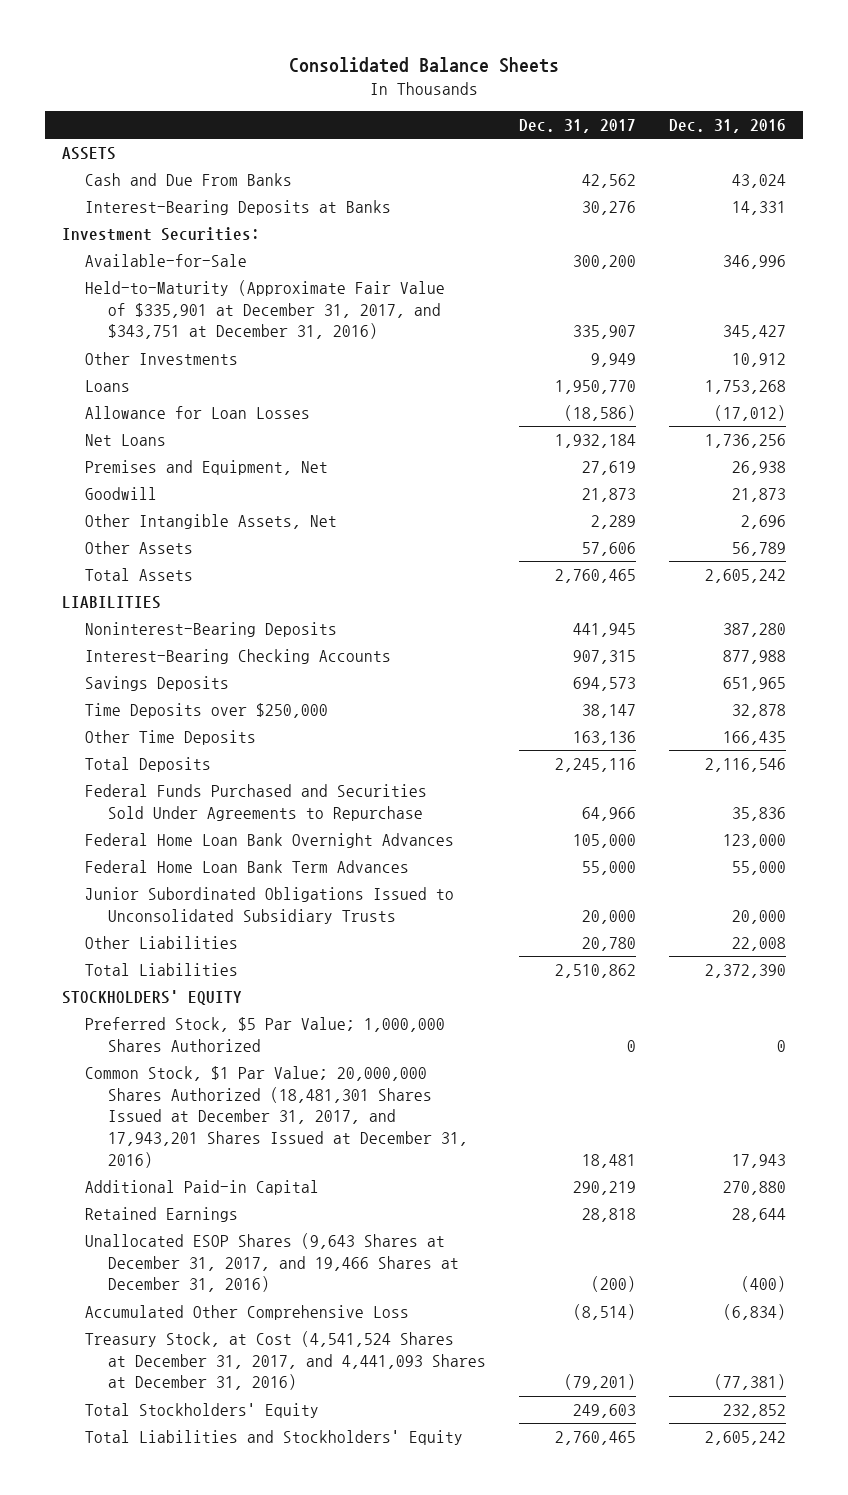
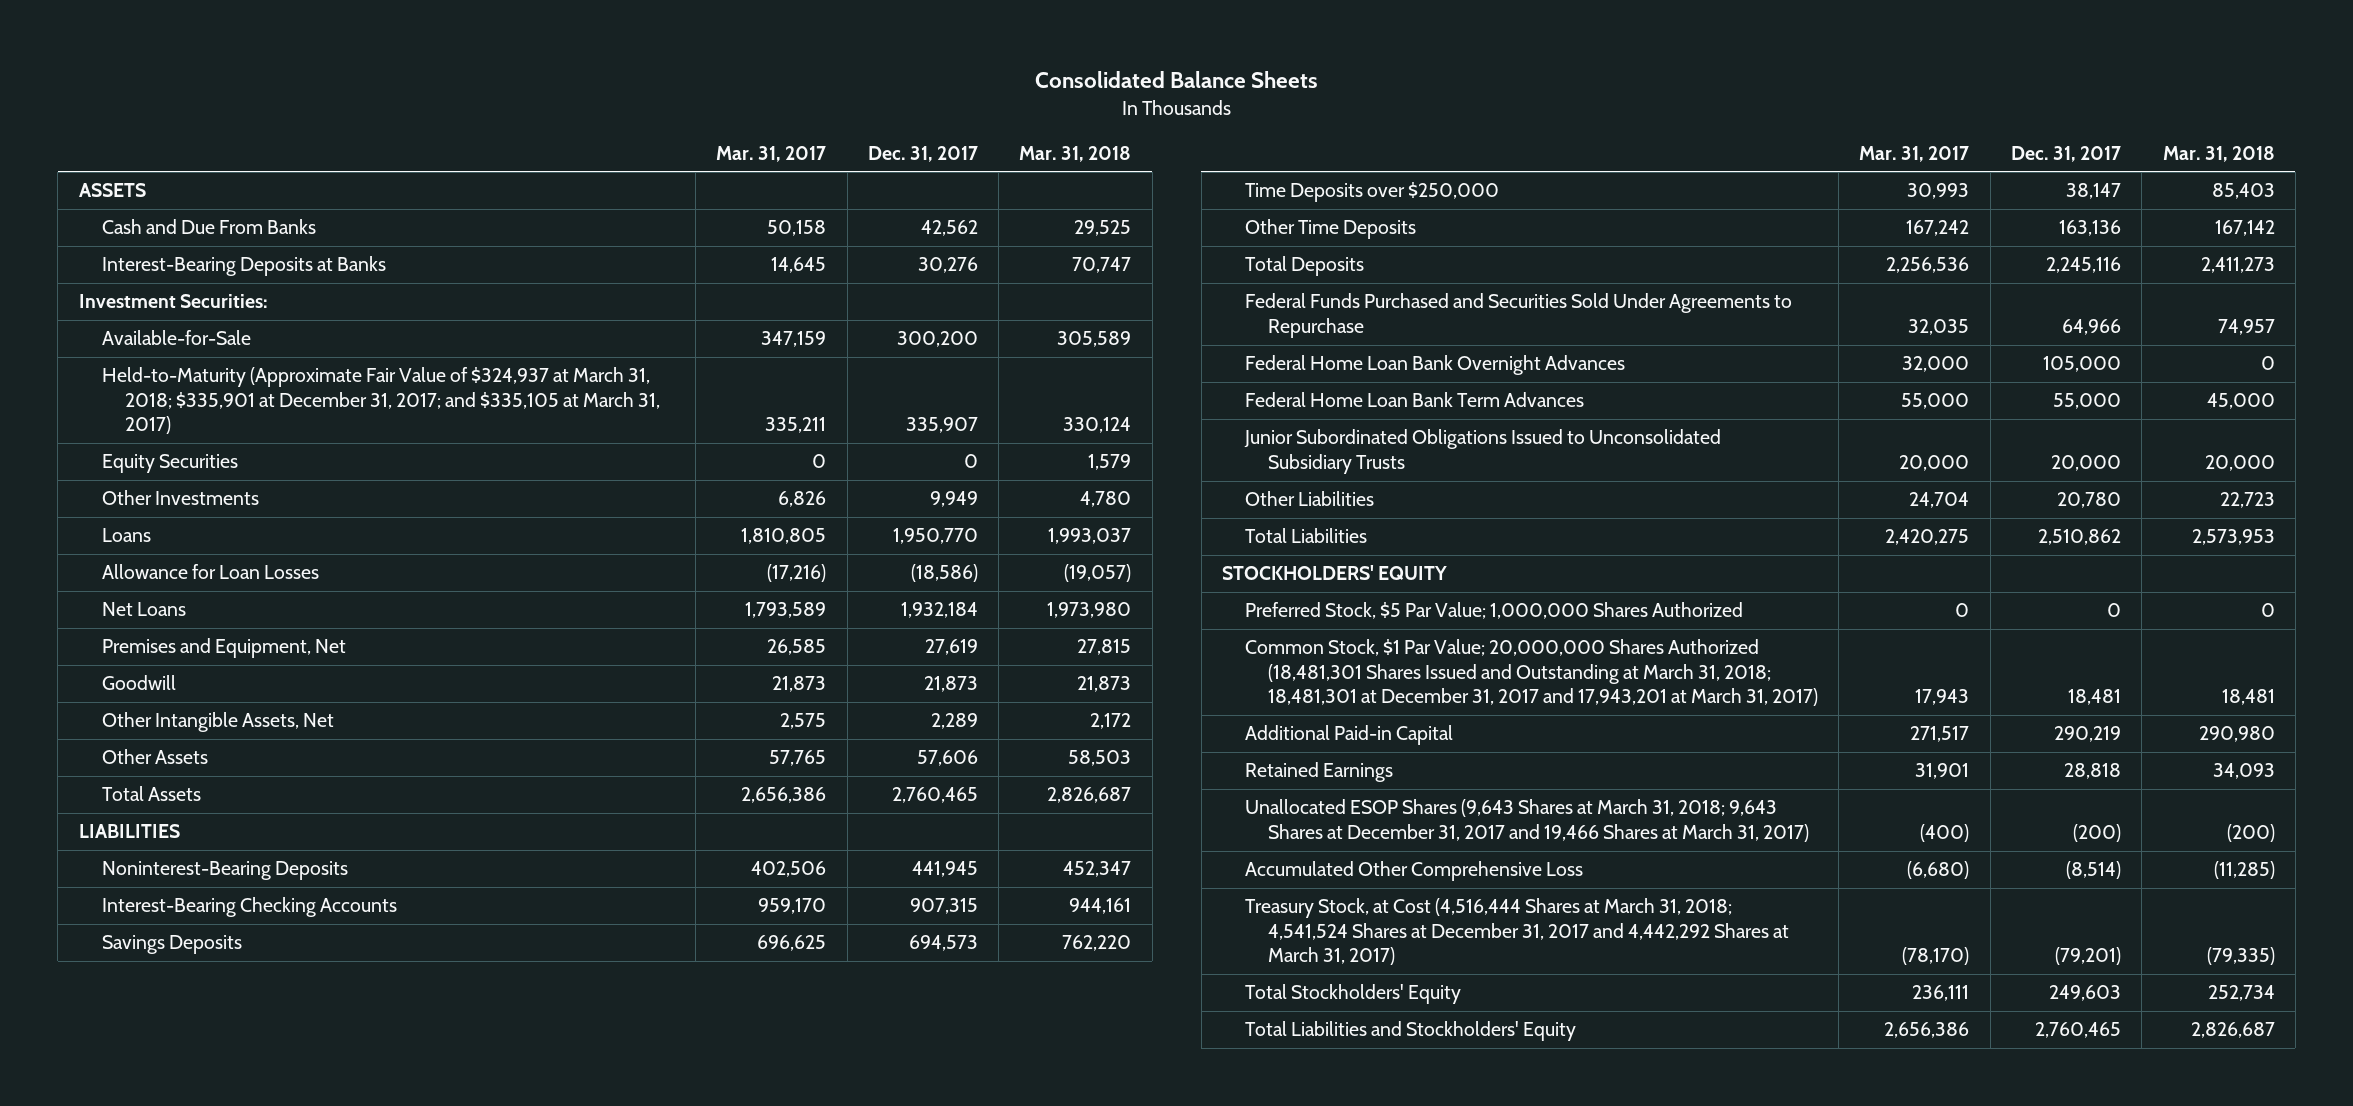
[669,118,787,133] Dec. 31, 2016 -> none
none -> [716,145,827,162] Mar. 31, 2017
none -> [1019,145,1132,162] Mar. 31, 2018
[84,280,445,340] Held-to-Maturity (Approximate Fair Value of $335,901 at December 31, 2017, and $343,751 at December 31, 2016) -> [101,367,660,434] Held-to-Maturity (Approximate Fair Value of $324,937 at March 31, 2018; $335,901 at December 31, 2017; and $335,105 at March 31, 2017)
none -> [101,454,238,474] Equity Securities
[84,1066,469,1168] Common Stock, $1 Par Value; 20,000,000 Shares Authorized (18,481,301 Shares Issued at December 31, 2017, and 17,943,201 Shares Issued at December 31, 2016) -> [1244,639,1818,706] Common Stock, $1 Par Value; 20,000,000 Shares Authorized (18,481,301 Shares Issued and Outstanding at March 31, 2018; 18,481,301 at December 31, 2017 and 17,943,201 at March 31, 2017)
[84,1233,460,1293] Unallocated ESOP Shares (9,643 Shares at December 31, 2017, and 19,466 Shares at December 31, 2016) -> [1244,799,1809,842] Unallocated ESOP Shares (9,643 Shares at March 31, 2018; 9,643 Shares at December 31, 2017 and 19,466 Shares at March 31, 2017)
[84,1331,487,1391] Treasury Stock, at Cost (4,541,524 Shares at December 31, 2017, and 4,441,093 Shares at December 31, 2016) -> [1244,898,1789,965] Treasury Stock, at Cost (4,516,444 Shares at March 31, 2018; 4,541,524 Shares at December 31, 2017 and 4,442,292 Shares at March 31, 2017)

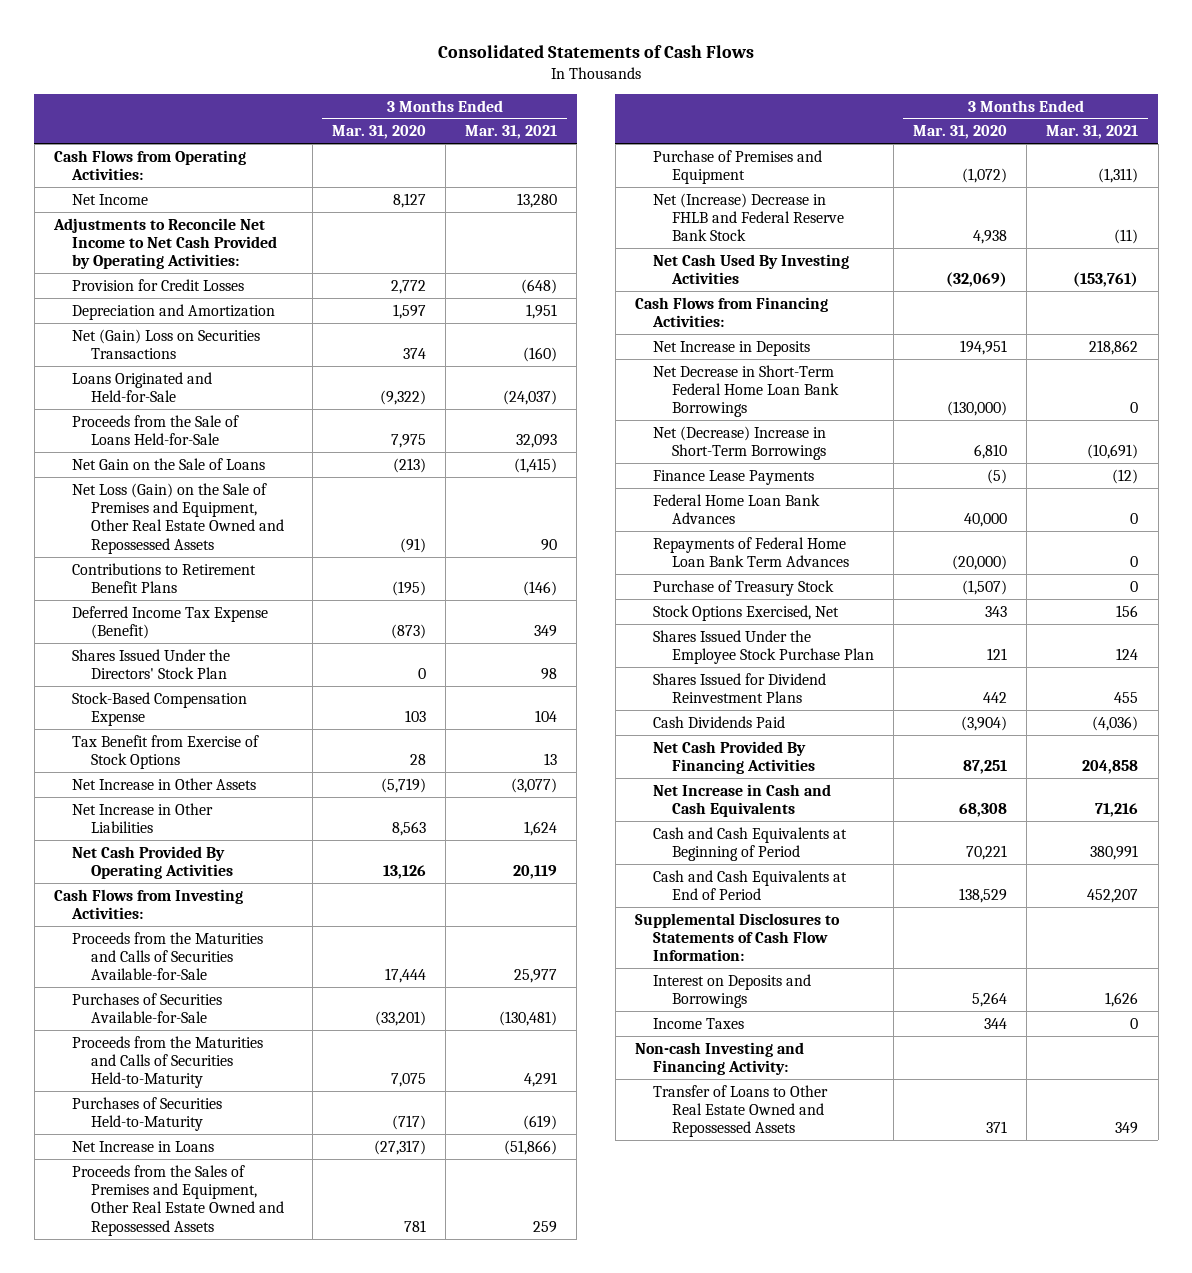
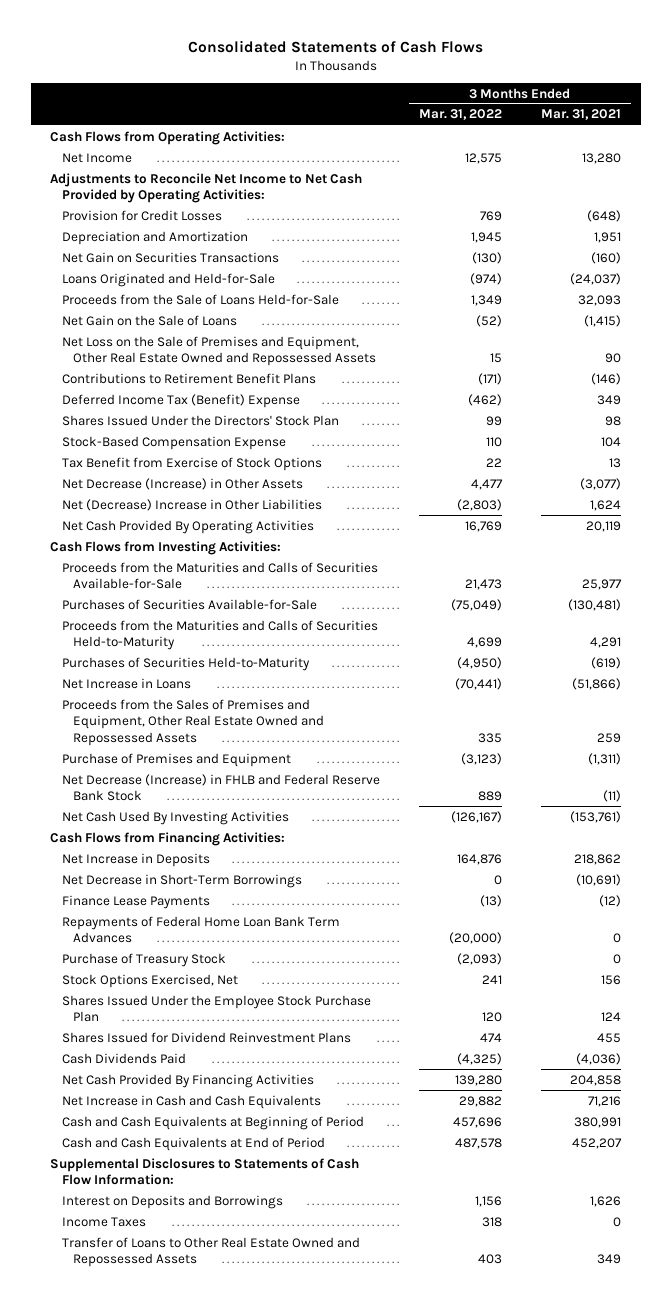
[331,125,426,140] Mar. 31, 2020 -> none
none -> [419,109,503,121] Mar. 31, 2022
[72,328,261,359] Net (Gain) Loss on Securities Transactions -> [61,251,279,263] Net Gain on Securities Transactions
[72,482,284,554] Net Loss (Gain) on the Sale of Premises and Equipment, Other Real Estate Owned and Repossessed Assets -> [61,335,377,367] Net Loss on the Sale of Premises and Equipment, Other Real Estate Owned and Repossessed Assets
[72,605,269,639] Deferred Income Tax Expense (Benefit) -> [61,393,300,408] Deferred Income Tax (Benefit) Expense
[72,777,257,790] Net Increase in Other Assets -> [61,477,303,490] Net Decrease (Increase) in Other Assets
[72,802,214,833] Net Increase in Other Liabilities -> [61,498,322,511] Net (Decrease) Increase in Other Liabilities
[653,192,844,242] Net (Increase) Decrease in FHLB and Federal Reserve Bank Stock -> [61,773,380,802] Net Decrease (Increase) in FHLB and Federal Reserve Bank Stock
[653,364,839,418] Net Decrease in Short-Term Federal Home Loan Bank Borrowings -> none
[653,425,827,460] Net (Decrease) Increase in Short-Term Borrowings -> [61,873,302,888] Net Decrease in Short-Term Borrowings
[653,493,821,524] Federal Home Loan Bank Advances -> none
[635,1041,805,1075] Non-cash Investing and Financing Activity: -> none

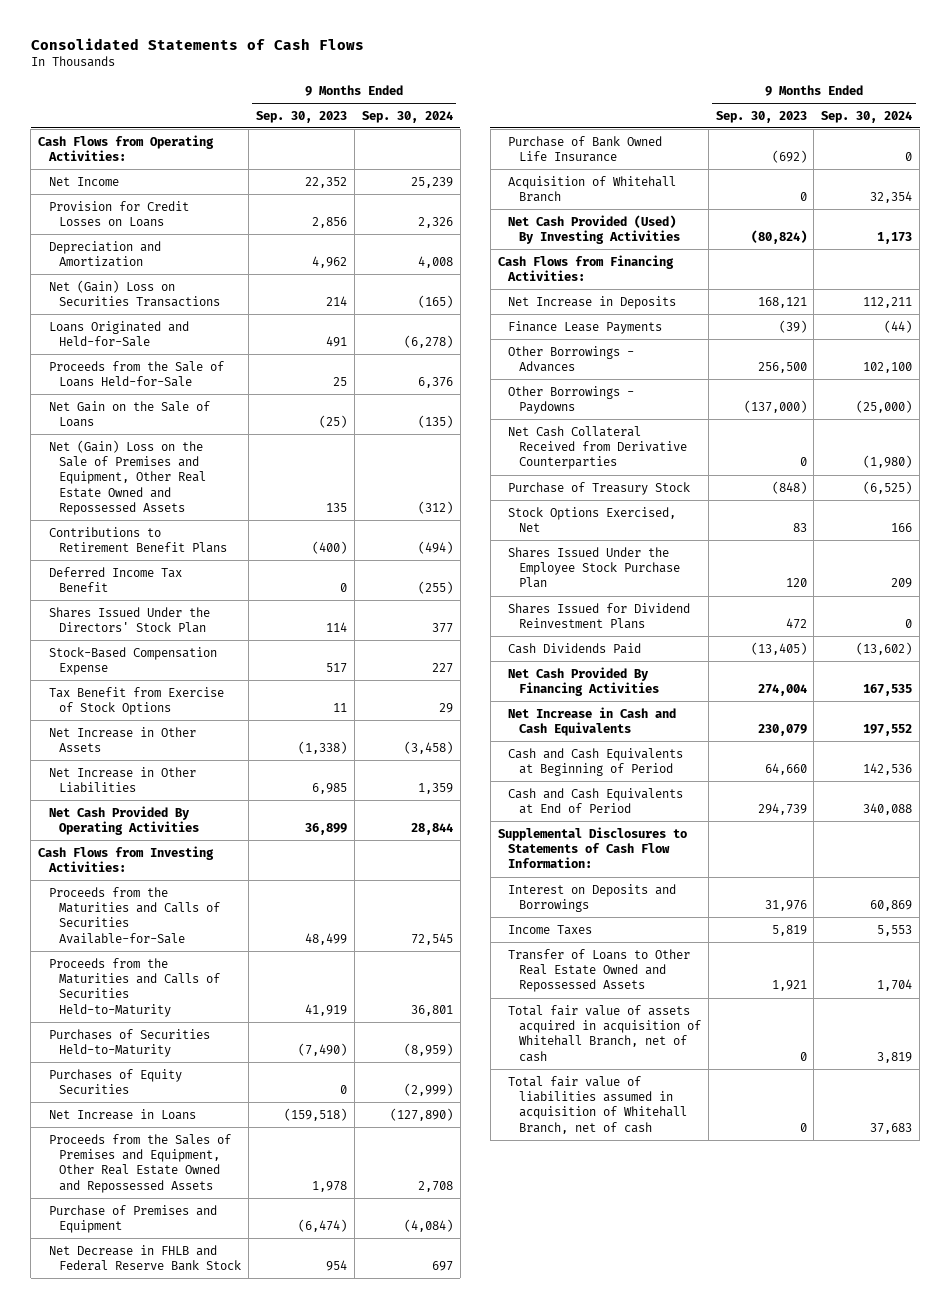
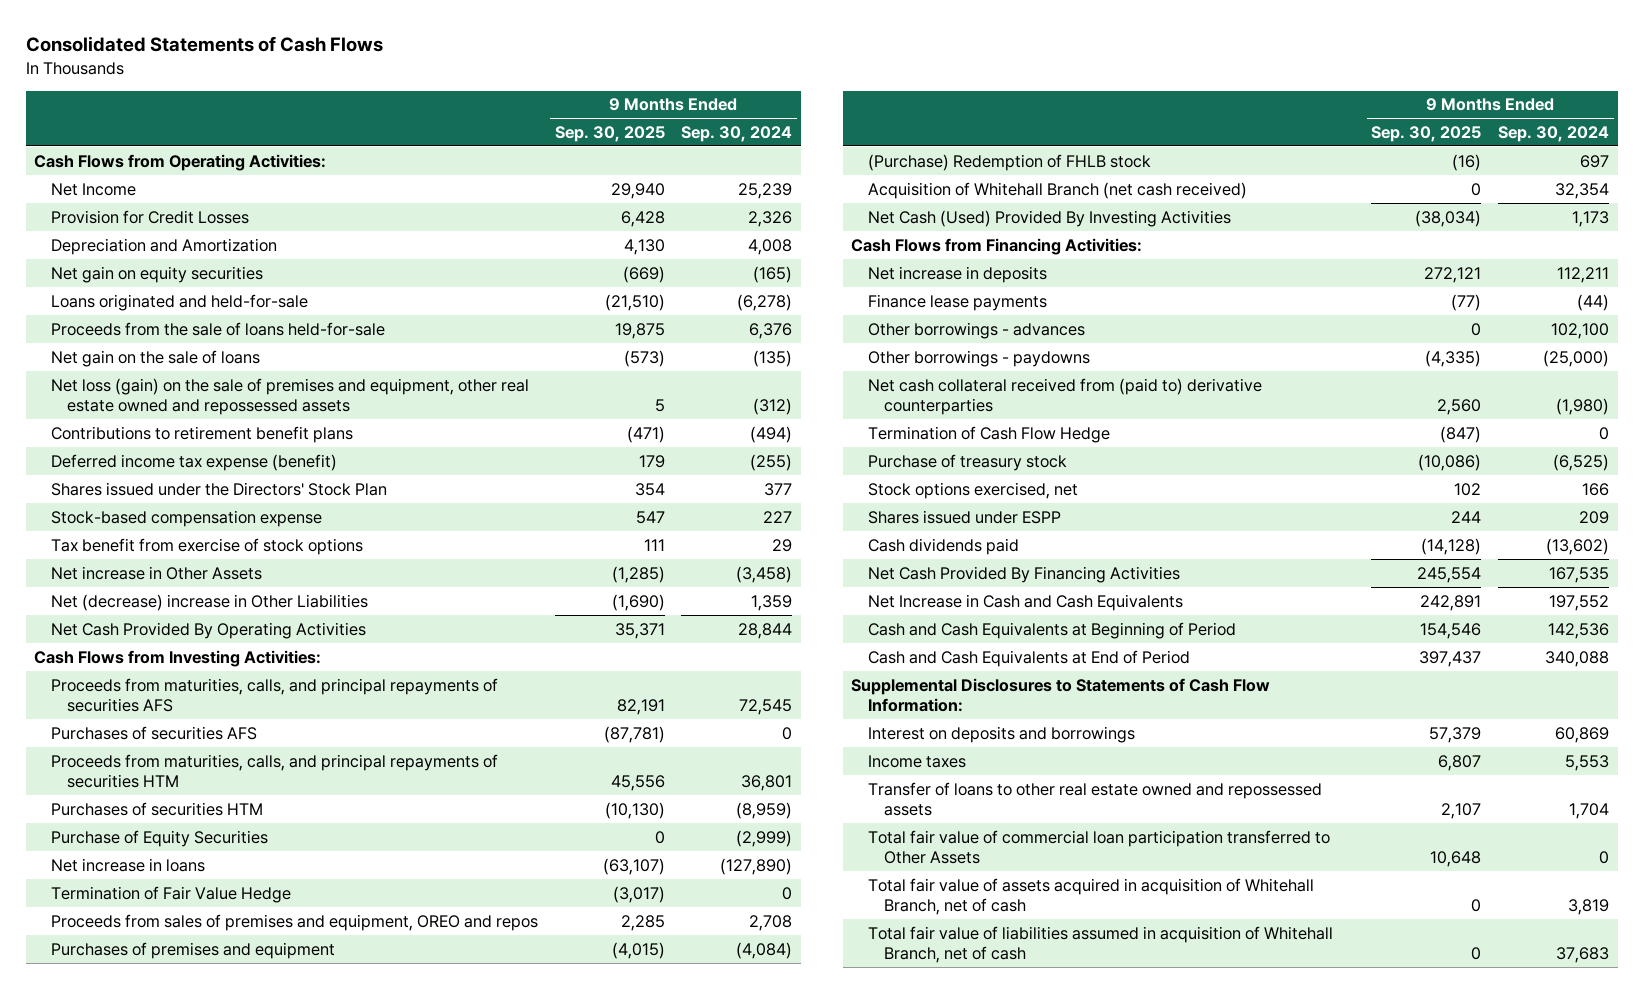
[256,110,348,123] Sep. 30, 2023 -> none
none -> [554,125,665,142] Sep. 30, 2025
[48,200,189,228] Provision for Credit Losses on Loans -> [50,209,249,224] Provision for Credit Losses
[48,279,221,308] Net (Gain) Loss on Securities Transactions -> [50,265,263,283] Net gain on equity securities
[48,320,189,348] Loans Originated and Held-for-Sale -> [50,293,308,311] Loans originated and held-for-sale
[48,360,224,388] Proceeds from the Sale of Loans Held-for-Sale -> [50,321,385,336] Proceeds from the sale of loans held-for-sale
[48,400,210,428] Net Gain on the Sale of Loans -> [50,349,260,367] Net gain on the sale of loans
[48,439,207,515] Net (Gain) Loss on the Sale of Premises and Equipment, Other Real Estate Owned and Repossessed Assets -> [50,377,529,415] Net loss (gain) on the sale of premises and equipment, other real estate owned and repossessed assets
[48,526,228,554] Contributions to Retirement Benefit Plans -> [50,425,353,443] Contributions to retirement benefit plans
[48,566,182,593] Deferred Income Tax Benefit -> [50,453,337,471] Deferred income tax expense (benefit)
[48,606,210,634] Shares Issued Under the Directors' Stock Plan -> [50,481,387,496] Shares issued under the Directors' Stock Plan
[48,646,217,676] Stock-Based Compensation Expense -> [50,509,322,527] Stock-based compensation expense
[48,686,224,716] Tax Benefit from Exercise of Stock Options -> [50,537,363,555] Tax benefit from exercise of stock options
[48,726,196,753] Net Increase in Other Assets -> [50,565,262,580] Net increase in Other Assets
[48,766,196,794] Net Increase in Other Liabilities -> [50,593,368,611] Net (decrease) increase in Other Liabilities
[508,135,663,163] Purchase of Bank Owned Life Insurance -> none
[48,886,221,944] Proceeds from the Maturities and Calls of Securities Available-for-Sale -> [50,677,498,712] Proceeds from maturities, calls, and principal repayments of securities AFS
none -> [50,725,257,740] Purchases of securities AFS
[48,957,221,1017] Proceeds from the Maturities and Calls of Securities Held-to-Maturity -> [50,753,498,788] Proceeds from maturities, calls, and principal repayments of securities HTM
[48,1028,210,1058] Purchases of Securities Held-to-Maturity -> [50,801,263,816] Purchases of securities HTM
[48,1068,182,1095] Purchases of Equity Securities -> [50,829,268,847] Purchase of Equity Securities
[48,1108,196,1120] Net Increase in Loans -> [50,857,205,872] Net increase in loans
none -> [50,885,291,903] Termination of Fair Value Hedge
[48,1133,231,1193] Proceeds from the Sales of Premises and Equipment, Other Real Estate Owned and Repossessed Assets -> [50,913,538,931] Proceeds from sales of premises and equipment, OREO and repos
[48,1204,217,1234] Purchase of Premises and Equipment -> [50,941,335,959] Purchases of premises and equipment
[48,1244,242,1272] Net Decrease in FHLB and Federal Reserve Bank Stock -> [867,153,1151,171] (Purchase) Redemption of FHLB stock
[508,175,677,203] Acquisition of Whitehall Branch -> [867,181,1247,199] Acquisition of Whitehall Branch (net cash received)
[508,214,680,245] Net Cash Provided (Used) By Investing Activities -> [867,209,1231,227] Net Cash (Used) Provided By Investing Activities
[508,602,691,630] Shares Issued for Dividend Reinvestment Plans -> none
[508,295,677,309] Net Increase in Deposits -> [867,265,1047,283] Net increase in deposits
[508,320,663,334] Finance Lease Payments -> [867,293,1047,311] Finance lease payments
[508,345,635,373] Other Borrowings - Advances -> [867,321,1085,339] Other borrowings - advances
[508,385,635,415] Other Borrowings - Paydowns -> [867,349,1090,367] Other borrowings - paydowns
[508,425,687,470] Net Cash Collateral Received from Derivative Counterparties -> [867,377,1262,415] Net cash collateral received from (paid to) derivative counterparties
none -> [867,425,1110,443] Termination of Cash Flow Hedge
[508,481,691,495] Purchase of Treasury Stock -> [867,453,1067,471] Purchase of treasury stock
[508,506,677,533] Stock Options Exercised, Net -> [867,481,1078,499] Stock options exercised, net
[508,546,680,589] Shares Issued Under the Employee Stock Purchase Plan -> [867,509,1061,524] Shares issued under ESPP
[508,642,642,654] Cash Dividends Paid -> [867,537,1019,555] Cash dividends paid
[508,883,677,913] Interest on Deposits and Borrowings -> [867,725,1135,743] Interest on deposits and borrowings
[508,924,593,935] Income Taxes -> [867,754,966,768] Income taxes
[508,948,691,993] Transfer of Loans to Other Real Estate Owned and Repossessed Assets -> [867,781,1322,816] Transfer of loans to other real estate owned and repossessed assets
none -> [867,829,1330,864] Total fair value of commercial loan participation transferred to Other Assets

